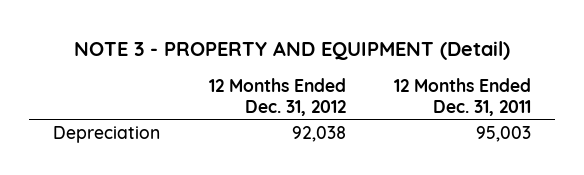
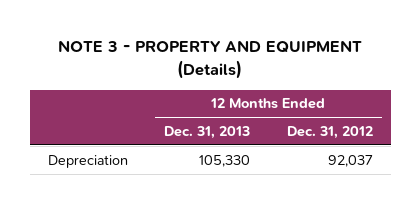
[74,40,511,60] NOTE 3 - PROPERTY AND EQUIPMENT (Detail) -> [58,40,363,80] NOTE 3 - PROPERTY AND EQUIPMENT (Details)
[394,78,532,116] 12 Months Ended Dec. 31, 2011 -> none
none -> [164,125,251,139] Dec. 31, 2013
[291,125,346,142] 92,038 -> [327,154,373,167] 92,037

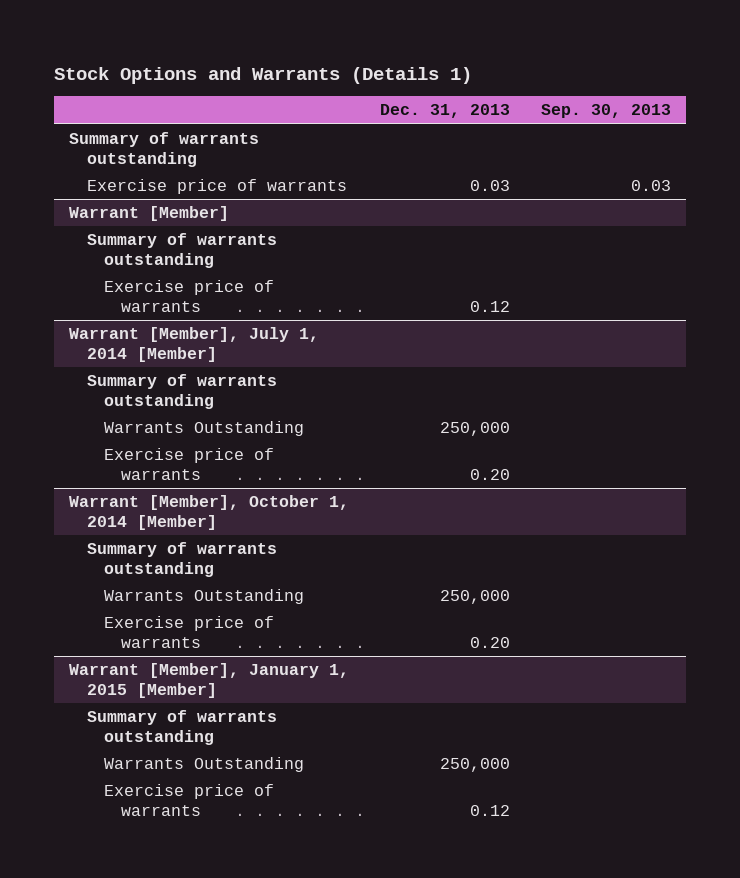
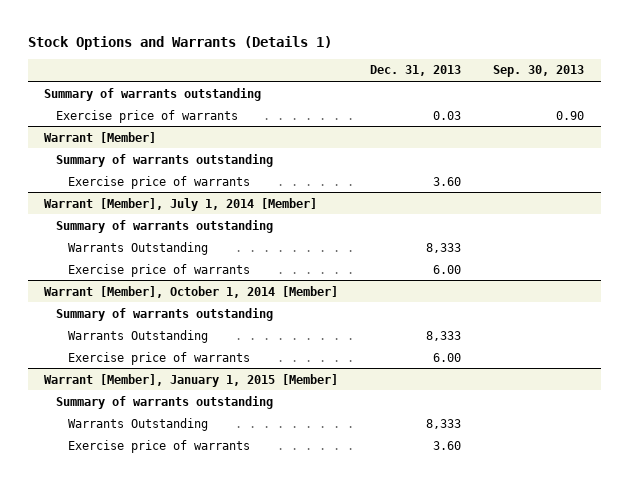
[630,180,671,192] 0.03 -> [556,110,585,120] 0.90
[470,301,511,313] 0.12 -> [433,176,462,186] 3.60
[440,422,511,437] 250,000 -> [426,242,462,253] 8,333
[470,469,511,481] 0.20 -> [433,264,462,274] 6.00
[440,590,511,605] 250,000 -> [426,330,462,341] 8,333
[470,637,511,649] 0.20 -> [433,352,462,362] 6.00
[440,758,511,773] 250,000 -> [426,418,462,429] 8,333
[470,805,511,817] 0.12 -> [433,440,462,450] 3.60

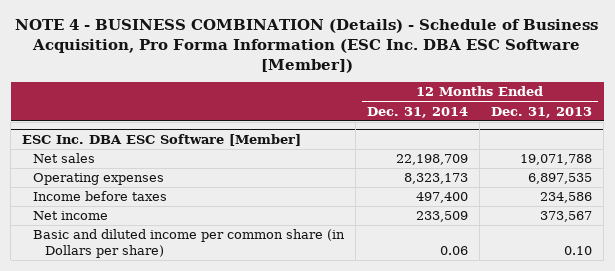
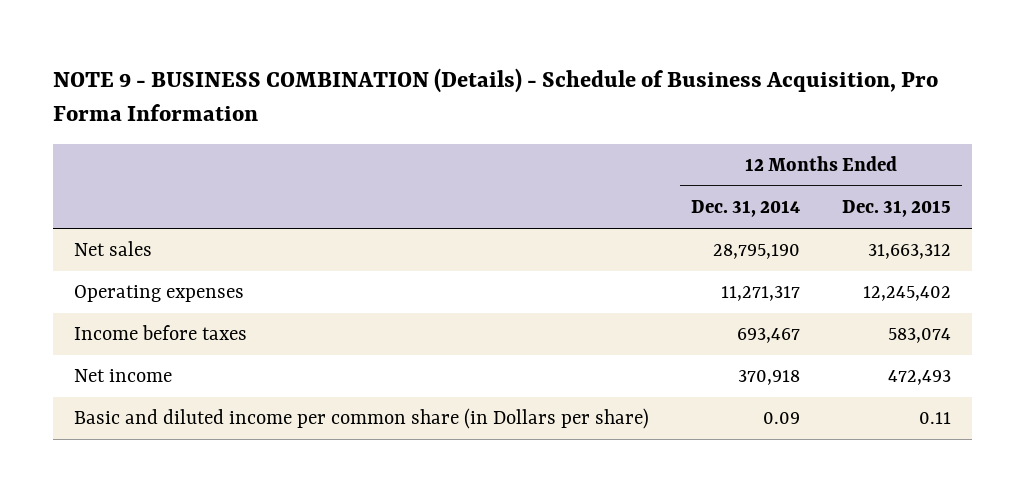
[15,19,599,73] NOTE 4 - BUSINESS COMBINATION (Details) - Schedule of Business Acquisition, Pro Forma Information (ESC Inc. DBA ESC Software [Member]) -> [52,67,938,122] NOTE 9 - BUSINESS COMBINATION (Details) - Schedule of Business Acquisition, Pro Forma Information
[491,106,593,118] Dec. 31, 2013 -> none
none -> [842,200,952,218] Dec. 31, 2015
[22,134,302,147] ESC Inc. DBA ESC Software [Member] -> none
[396,154,469,166] 22,198,709 -> [712,244,800,260] 28,795,190
[404,173,469,185] 8,323,173 -> [720,286,800,302] 11,271,317
[416,192,469,204] 497,400 -> [736,328,800,344] 693,467
[416,211,469,223] 233,509 -> [737,370,800,386] 370,918
[440,245,469,255] 0.06 -> [762,412,800,425] 0.09

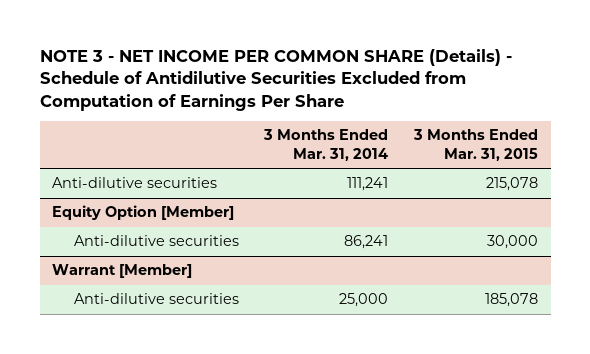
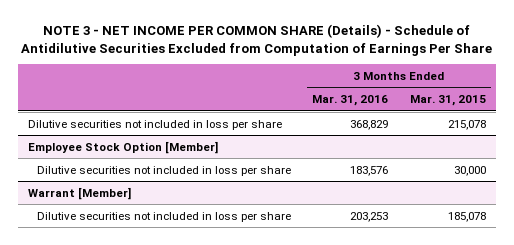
[263,129,389,161] 3 Months Ended Mar. 31, 2014 -> none
none -> [312,95,389,107] Mar. 31, 2016
[52,205,235,221] Equity Option [Member] -> none
[52,177,218,189] Anti-dilutive securities -> [28,119,283,130] Dilutive securities not included in loss per share
none -> [28,140,219,154] Employee Stock Option [Member]
[73,235,239,247] Anti-dilutive securities -> [37,165,292,176] Dilutive securities not included in loss per share
[73,293,239,305] Anti-dilutive securities -> [37,211,292,222] Dilutive securities not included in loss per share

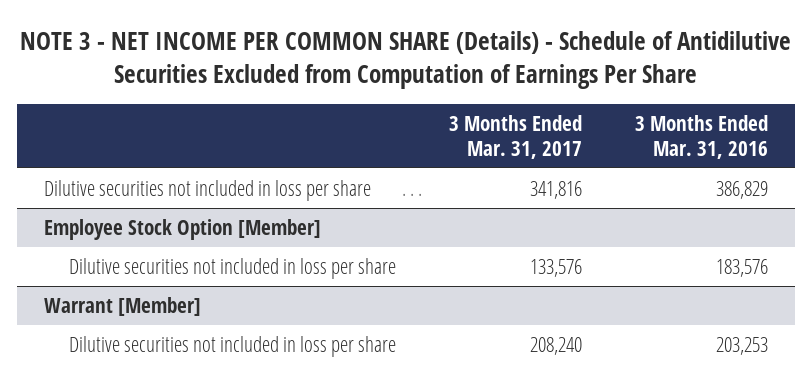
[409,95,486,107] Mar. 31, 2015 -> none
none -> [448,115,582,159] 3 Months Ended Mar. 31, 2017
[350,119,389,130] 368,829 -> [716,181,769,200] 386,829

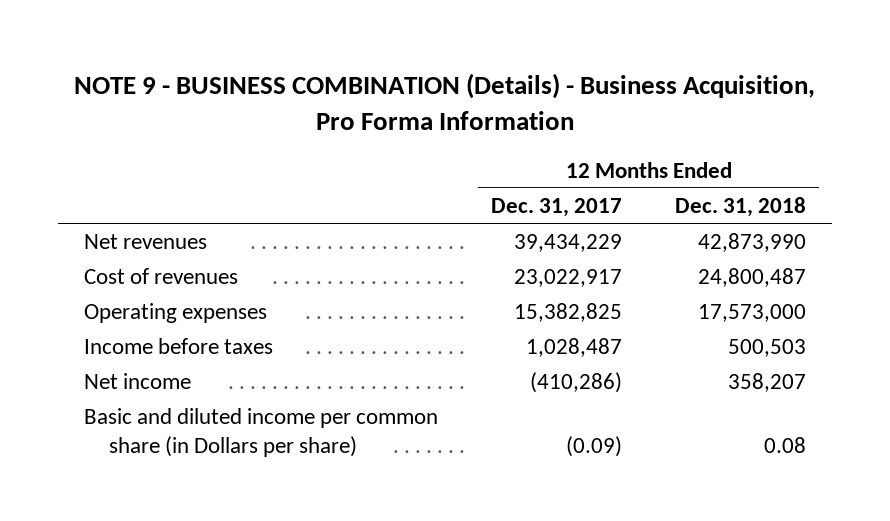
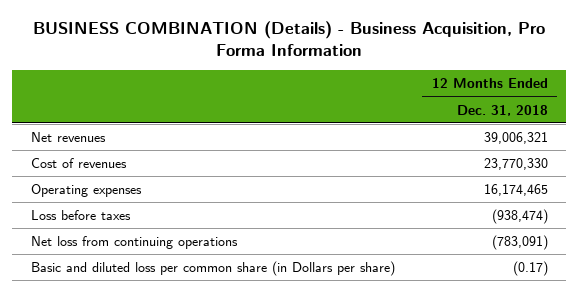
[74,72,816,130] NOTE 9 - BUSINESS COMBINATION (Details) - Business Acquisition, Pro Forma Information -> [33,21,546,57] BUSINESS COMBINATION (Details) - Business Acquisition, Pro Forma Information
[491,198,623,218] Dec. 31, 2017 -> none
[84,373,192,390] Net income -> none
[697,233,806,253] 42,873,990 -> [483,132,548,145] 39,006,321
[697,268,806,288] 24,800,487 -> [483,158,548,171] 23,770,330
[697,304,806,323] 17,573,000 -> [483,184,548,197] 16,174,465
[84,338,274,355] Income before taxes -> [30,210,131,221] Loss before taxes
[727,339,806,358] 500,503 -> [491,209,548,225] (938,474)
none -> [30,236,238,250] Net loss from continuing operations
[84,408,439,457] Basic and diluted income per common share (in Dollars per share) -> [30,261,395,277] Basic and diluted loss per common share (in Dollars per share)
[763,436,806,453] 0.08 -> [512,261,548,277] (0.17)

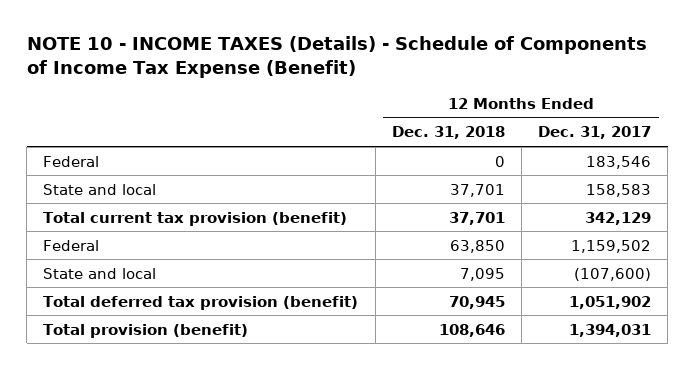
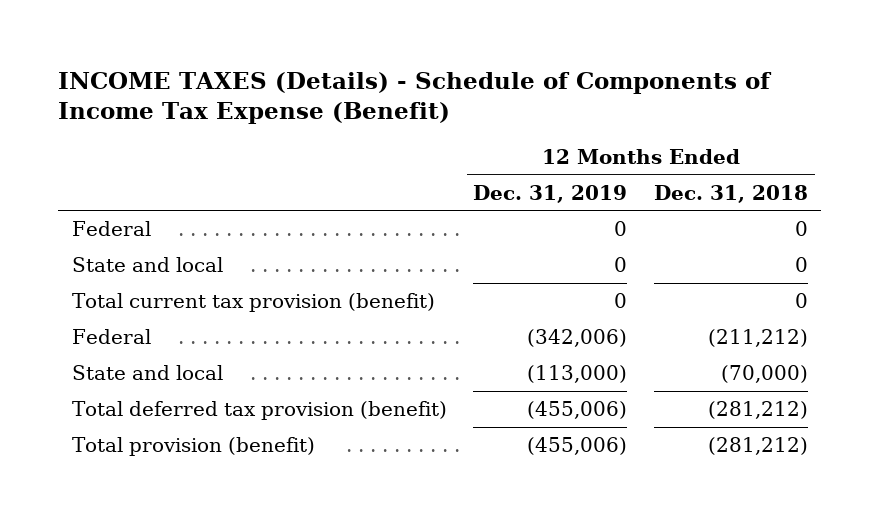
[26,36,647,78] NOTE 10 - INCOME TAXES (Details) - Schedule of Components of Income Tax Expense (Benefit) -> [58,71,773,125] INCOME TAXES (Details) - Schedule of Components of Income Tax Expense (Benefit)
[537,126,651,140] Dec. 31, 2017 -> none
none -> [473,184,628,203] Dec. 31, 2019
[449,183,505,197] 37,701 -> [795,256,809,272] 0
[448,211,505,225] 37,701 -> [795,292,809,308] 0
[449,239,505,253] 63,850 -> [708,328,809,347] (211,212)
[459,267,505,281] 7,095 -> [721,364,809,383] (70,000)
[448,295,505,309] 70,945 -> [708,400,809,419] (281,212)
[438,323,505,337] 108,646 -> [708,436,809,455] (281,212)

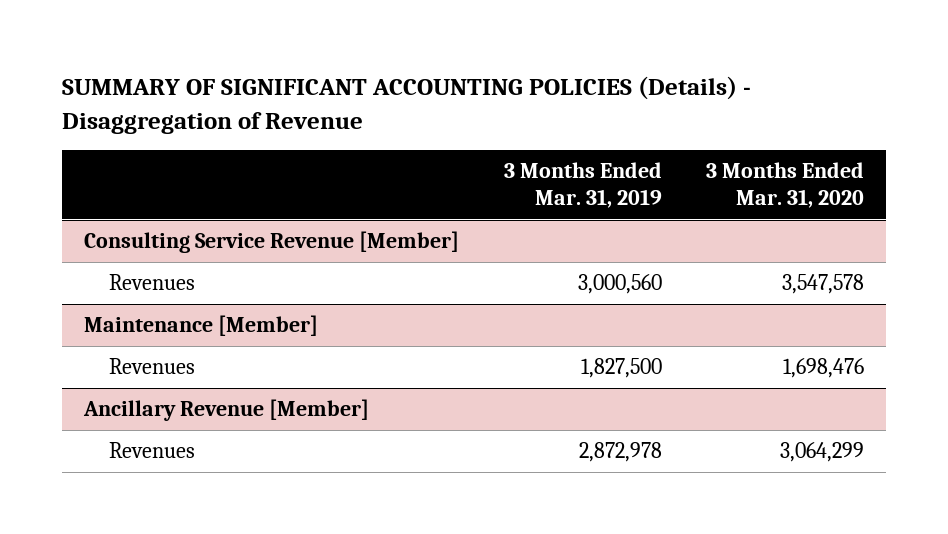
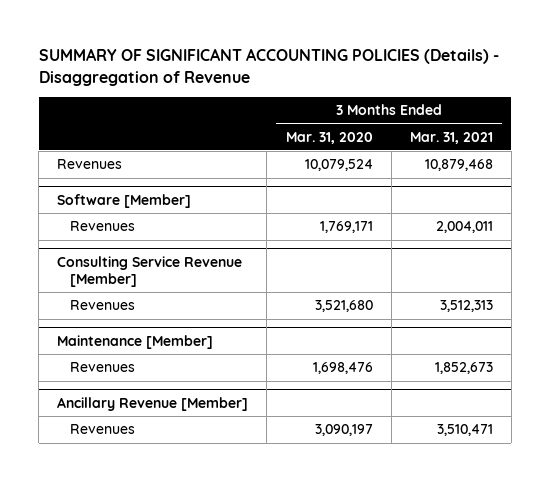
[503,162,662,209] 3 Months Ended Mar. 31, 2019 -> none
none -> [409,131,493,144] Mar. 31, 2021
none -> [57,159,123,170] Revenues
none -> [57,193,192,208] Software [Member]
none -> [69,221,135,232] Revenues
[782,274,865,295] 3,547,578 -> [314,300,373,313] 3,521,680
[780,442,865,463] 3,064,299 -> [314,424,373,437] 3,090,197

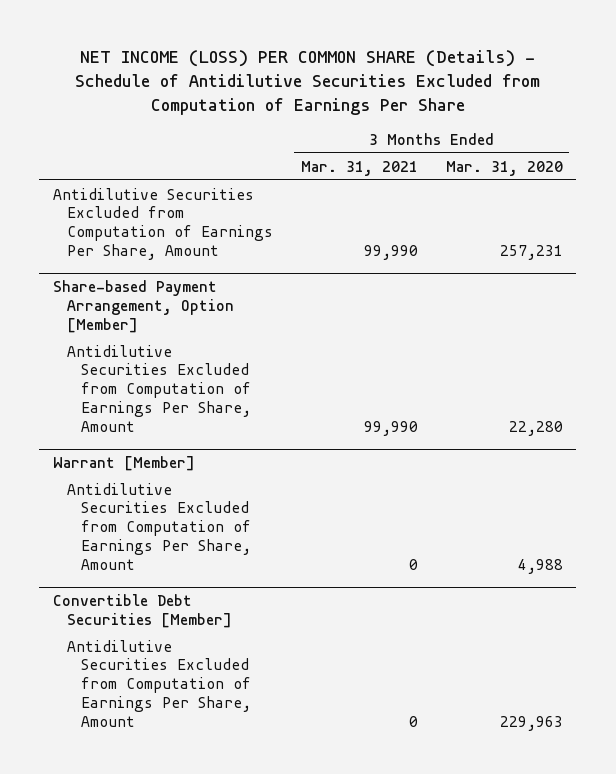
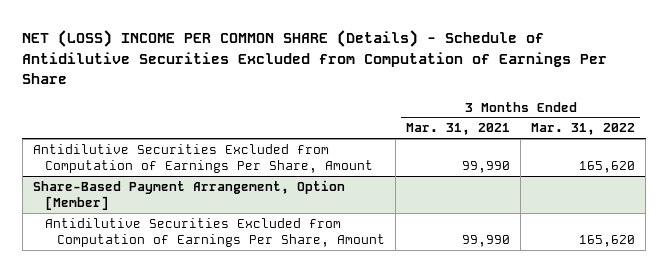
[74,50,540,115] NET INCOME (LOSS) PER COMMON SHARE (Details) - Schedule of Antidilutive Securities Excluded from Computation of Earnings Per Share -> [22,29,608,85] NET (LOSS) INCOME PER COMMON SHARE (Details) - Schedule of Antidilutive Securities Excluded from Computation of Earnings Per Share
[445,160,563,176] Mar. 31, 2020 -> none
none -> [531,123,636,136] Mar. 31, 2022
[53,280,235,333] Share-based Payment Arrangement, Option [Member] -> [32,179,345,211] Share-Based Payment Arrangement, Option [Member]
[53,456,196,472] Warrant [Member] -> none
[67,482,252,570] Antidilutive Securities Excluded from Computation of Earnings Per Share, Amount -> none
[53,594,233,628] Convertible Debt Securities [Member] -> none
[67,639,252,727] Antidilutive Securities Excluded from Computation of Earnings Per Share, Amount -> none

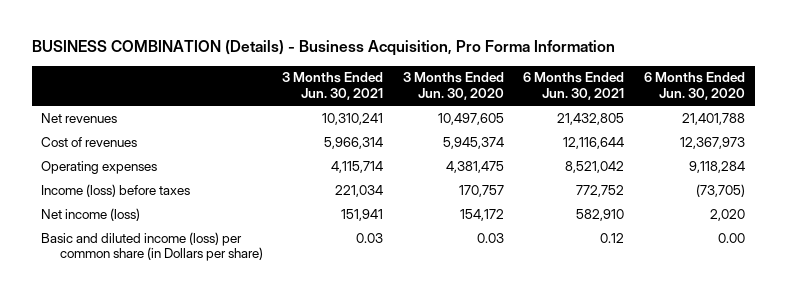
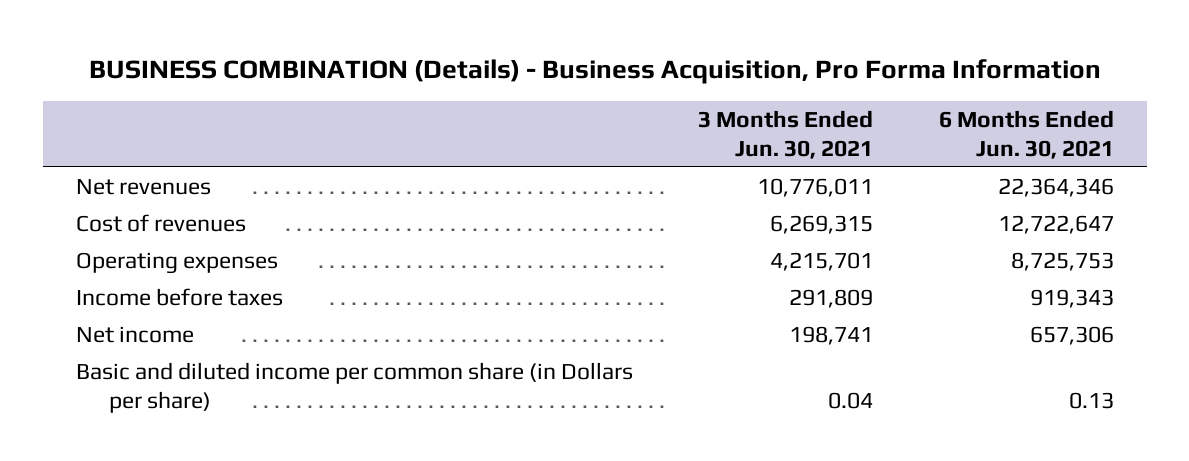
[402,72,504,101] 3 Months Ended Jun. 30, 2020 -> none
[643,72,745,101] 6 Months Ended Jun. 30, 2020 -> none
[322,112,384,125] 10,310,241 -> [757,177,874,197] 10,776,011
[557,112,625,125] 21,432,805 -> [997,177,1114,197] 22,364,346
[324,136,384,149] 5,966,314 -> [770,214,874,234] 6,269,315
[563,136,625,149] 12,116,644 -> [997,214,1114,234] 12,722,647
[331,160,384,173] 4,115,714 -> [770,251,874,271] 4,215,701
[565,160,625,173] 8,521,042 -> [1010,251,1114,271] 8,725,753
[41,183,191,197] Income (loss) before taxes -> [75,287,283,306] Income before taxes
[335,184,384,197] 221,034 -> [789,288,874,308] 291,809
[576,184,625,197] 772,752 -> [1029,288,1114,308] 919,343
[41,207,141,221] Net income (loss) -> [75,325,194,343] Net income
[341,208,384,221] 151,941 -> [789,325,874,345] 198,741
[576,208,625,221] 582,910 -> [1029,325,1114,345] 657,306
[41,231,263,262] Basic and diluted income (loss) per common share (in Dollars per share) -> [75,361,633,413] Basic and diluted income per common share (in Dollars per share)
[356,232,384,243] 0.03 -> [828,391,874,409] 0.04
[600,232,625,243] 0.12 -> [1068,391,1114,409] 0.13

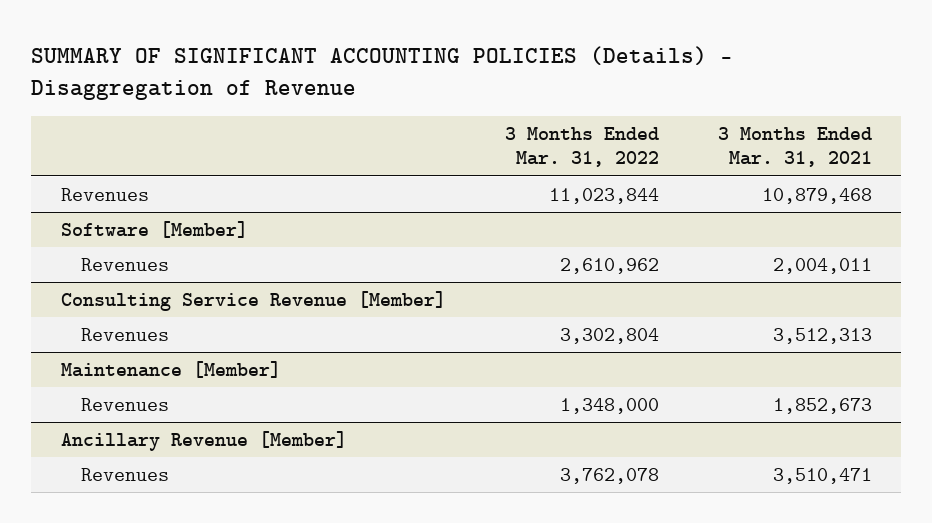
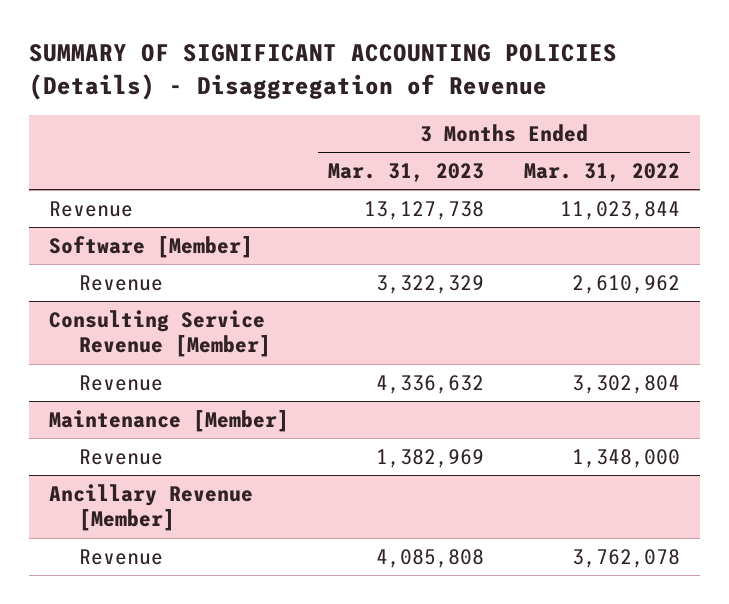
[717,126,872,168] 3 Months Ended Mar. 31, 2021 -> none
none -> [328,163,485,183] Mar. 31, 2023
[60,187,149,201] Revenues -> [48,200,133,217] Revenue
[81,257,170,271] Revenues -> [79,274,164,291] Revenue
[81,327,170,341] Revenues -> [79,374,164,391] Revenue
[81,397,170,411] Revenues -> [79,448,164,465] Revenue
[81,467,170,481] Revenues -> [79,548,164,565] Revenue

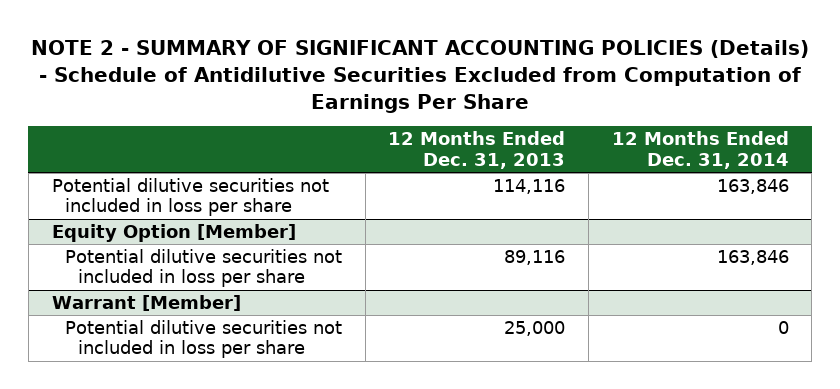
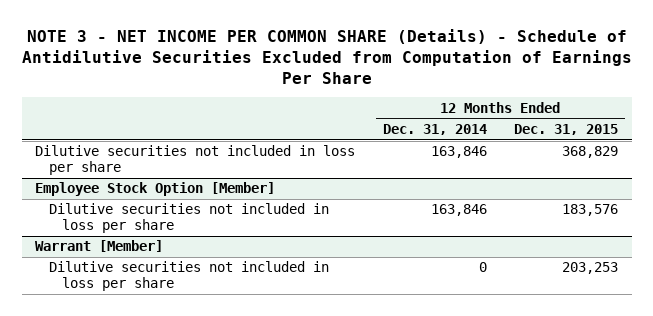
[31,40,810,114] NOTE 2 - SUMMARY OF SIGNIFICANT ACCOUNTING POLICIES (Details) - Schedule of Antidilutive Securities Excluded from Computation of Earnings Per Share -> [21,29,632,85] NOTE 3 - NET INCOME PER COMMON SHARE (Details) - Schedule of Antidilutive Securities Excluded from Computation of Earnings Per Share
[388,131,566,169] 12 Months Ended Dec. 31, 2013 -> none
none -> [514,123,619,135] Dec. 31, 2015
[51,223,296,242] Equity Option [Member] -> none
[51,177,329,217] Potential dilutive securities not included in loss per share -> [35,145,356,176] Dilutive securities not included in loss per share
none -> [35,182,276,197] Employee Stock Option [Member]
[65,248,343,288] Potential dilutive securities not included in loss per share -> [48,203,329,234] Dilutive securities not included in loss per share
[65,319,343,359] Potential dilutive securities not included in loss per share -> [48,261,329,292] Dilutive securities not included in loss per share

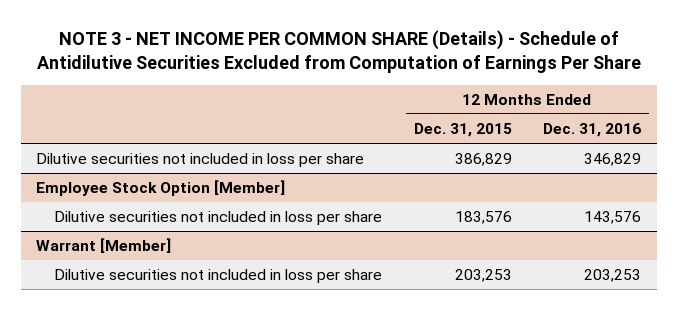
[382,123,487,135] Dec. 31, 2014 -> none
none -> [543,123,642,138] Dec. 31, 2016
[562,146,619,159] 368,829 -> [454,153,512,167] 386,829

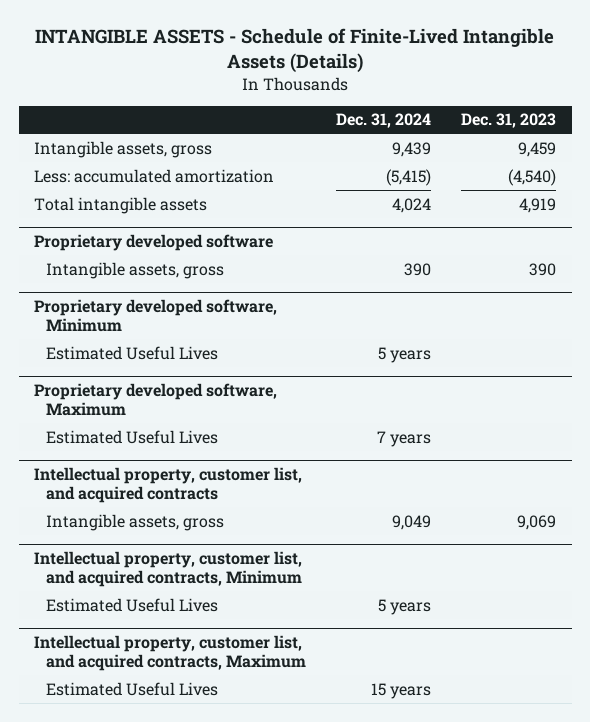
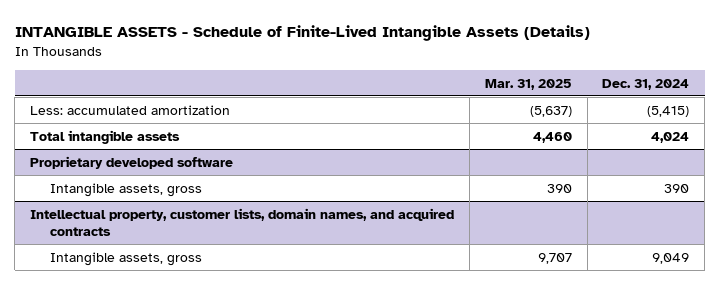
[461,113,557,129] Dec. 31, 2023 -> none
none -> [484,78,572,90] Mar. 31, 2025
[33,140,212,158] Intangible assets, gross -> none
[33,299,277,332] Proprietary developed software, Minimum -> none
[45,345,218,360] Estimated Useful Lives -> none
[33,383,277,416] Proprietary developed software, Maximum -> none
[45,429,218,444] Estimated Useful Lives -> none
[33,467,302,503] Intellectual property, customer list, and acquired contracts -> [30,207,455,236] Intellectual property, customer lists, domain names, and acquired contracts
[33,551,302,587] Intellectual property, customer list, and acquired contracts, Minimum -> none
[45,597,218,612] Estimated Useful Lives -> none
[33,635,306,671] Intellectual property, customer list, and acquired contracts, Maximum -> none
[45,681,218,696] Estimated Useful Lives -> none

